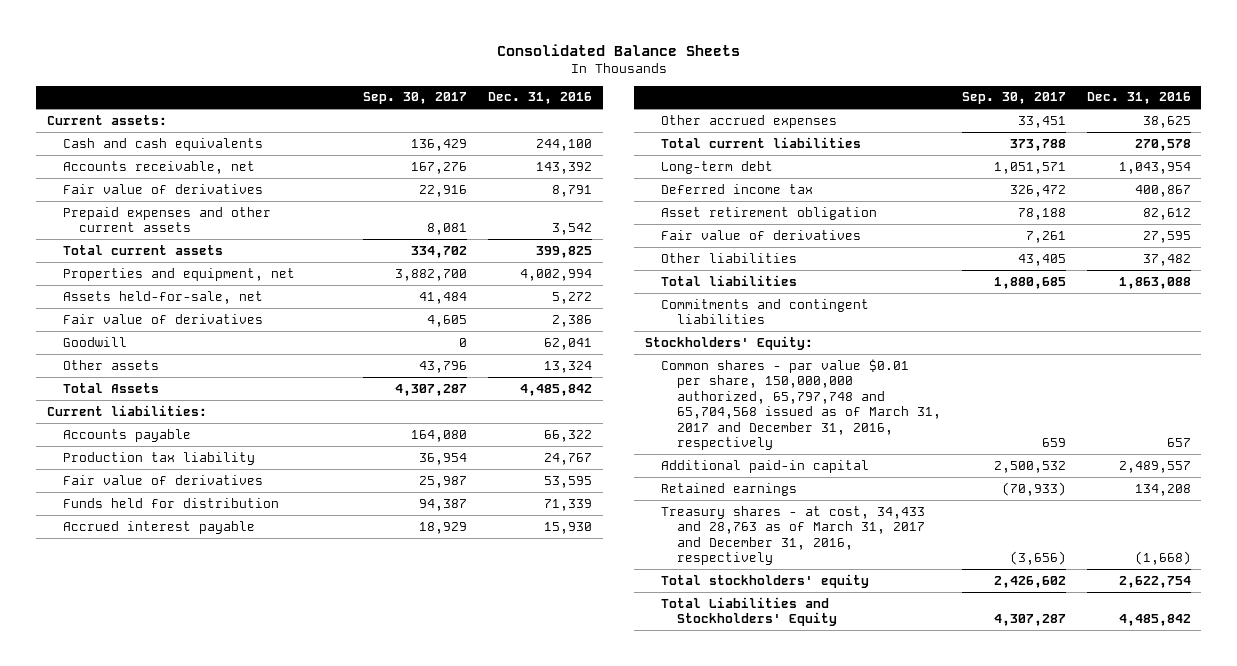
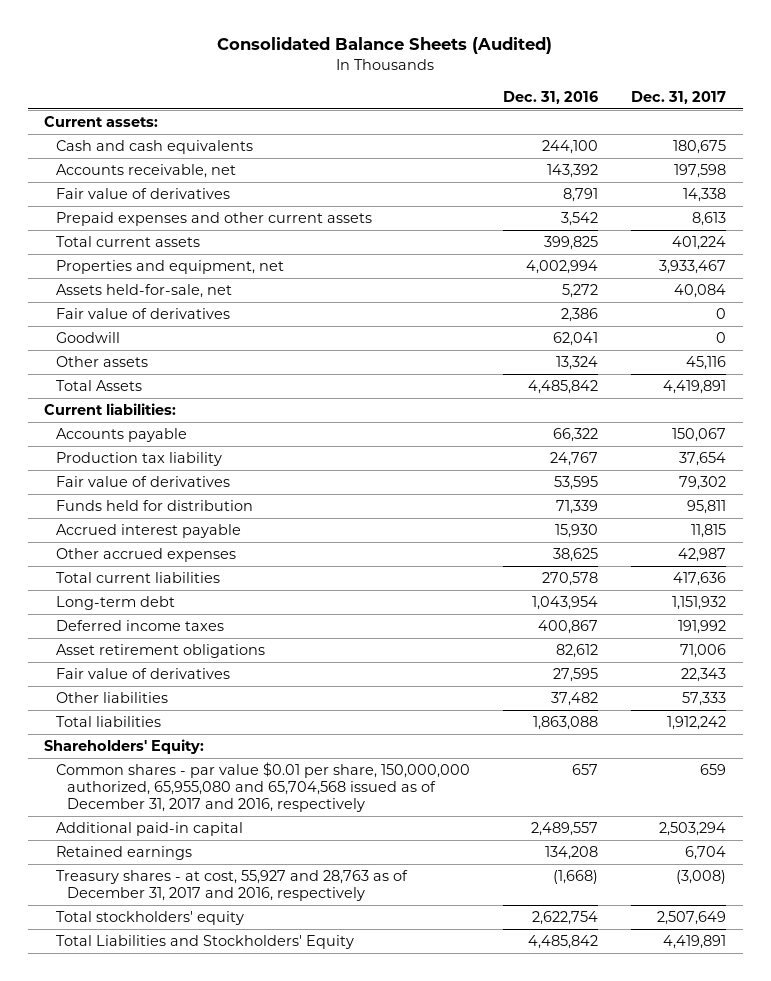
[496,43,740,56] Consolidated Balance Sheets -> [217,37,553,55] Consolidated Balance Sheets (Audited)
[363,92,468,105] Sep. 30, 2017 -> none
none -> [631,90,727,104] Dec. 31, 2017
[660,183,813,194] Deferred income tax -> [55,620,224,632] Deferred income taxes
[660,206,877,220] Asset retirement obligation -> [55,644,265,659] Asset retirement obligations
[660,298,869,325] Commitments and contingent liabilities -> none
[644,335,813,350] Stockholders' Equity: -> [44,739,205,755] Shareholders' Equity:
[660,358,941,451] Common shares - par value $0.01 per share, 150,000,000 authorized, 65,797,748 and 65,704,568 issued as of March 31, 2017 and December 31, 2016, respectively -> [55,762,470,812] Common shares - par value $0.01 per share, 150,000,000 authorized, 65,955,080 and 65,704,568 issued as of December 31, 2017 and 2016, respectively
[660,505,925,566] Treasury shares - at cost, 34,433 and 28,763 as of March 31, 2017 and December 31, 2016, respectively -> [55,870,408,902] Treasury shares - at cost, 55,927 and 28,763 as of December 31, 2017 and 2016, respectively

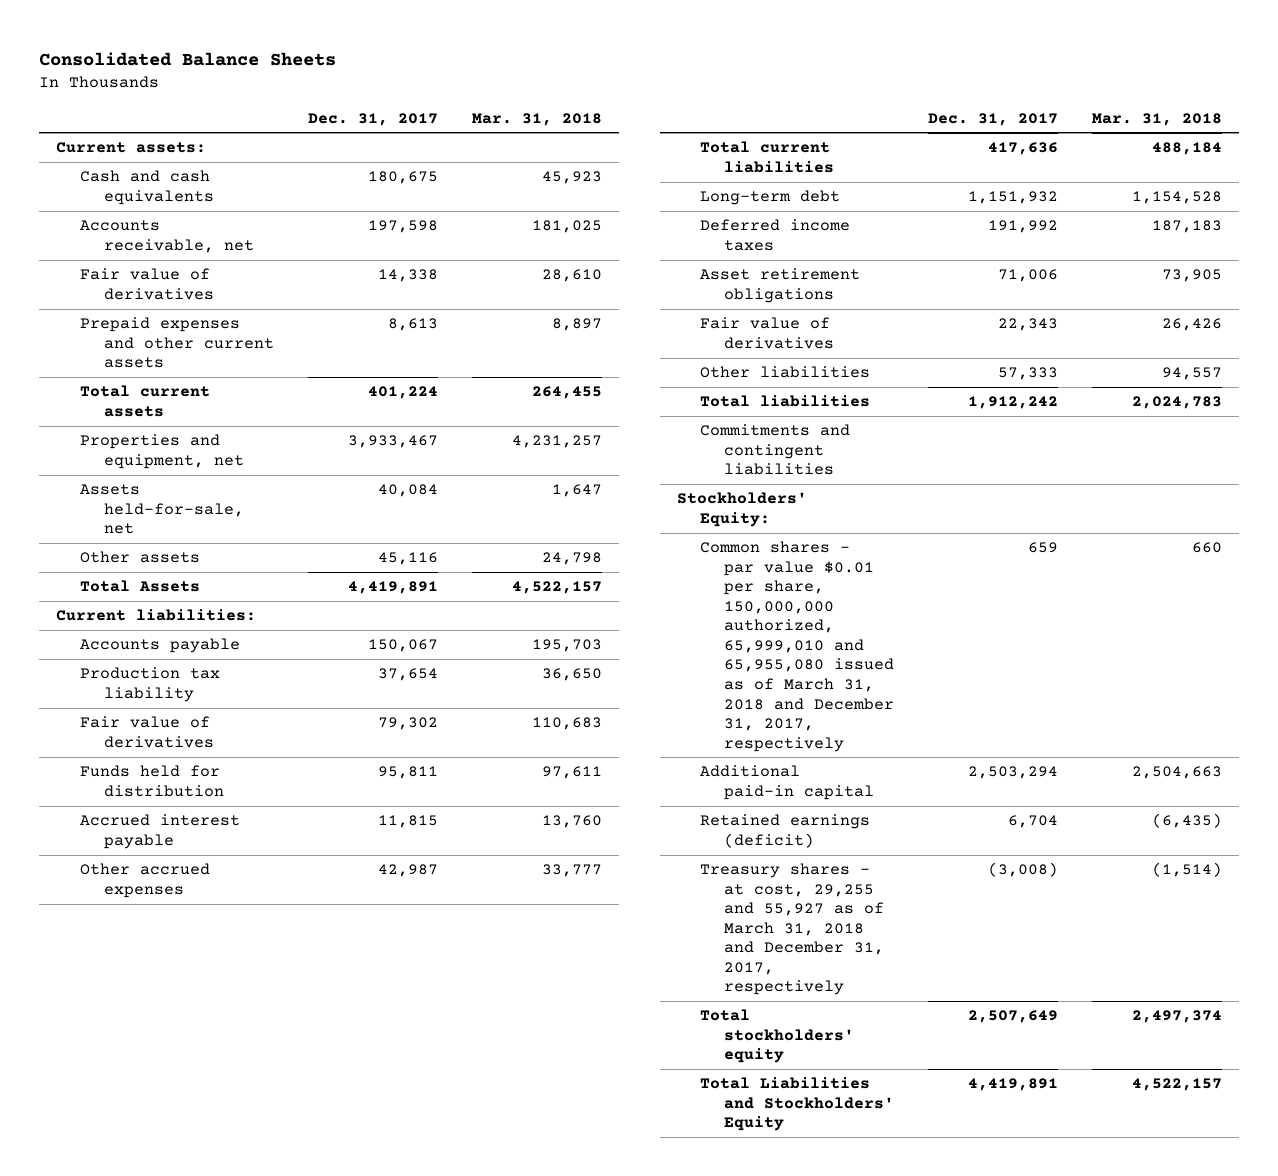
[217,37,553,55] Consolidated Balance Sheets (Audited) -> [39,51,337,66] Consolidated Balance Sheets
[503,90,599,104] Dec. 31, 2016 -> none
none -> [471,112,602,126] Mar. 31, 2018
[55,308,230,320] Fair value of derivatives -> none
[55,332,120,344] Goodwill -> none
none -> [700,424,851,476] Commitments and contingent liabilities
[44,739,205,755] Shareholders' Equity: -> [676,492,807,527] Stockholders' Equity:
[55,762,470,812] Common shares - par value $0.01 per share, 150,000,000 authorized, 65,955,080 and 65,704,568 issued as of December 31, 2017 and 2016, respectively -> [700,541,894,752] Common shares - par value $0.01 per share, 150,000,000 authorized, 65,999,010 and 65,955,080 issued as of March 31, 2018 and December 31, 2017, respectively
[55,846,192,861] Retained earnings -> [700,814,871,848] Retained earnings (deficit)
[55,870,408,902] Treasury shares - at cost, 55,927 and 28,763 as of December 31, 2017 and 2016, respectively -> [700,863,884,996] Treasury shares - at cost, 29,255 and 55,927 as of March 31, 2018 and December 31, 2017, respectively

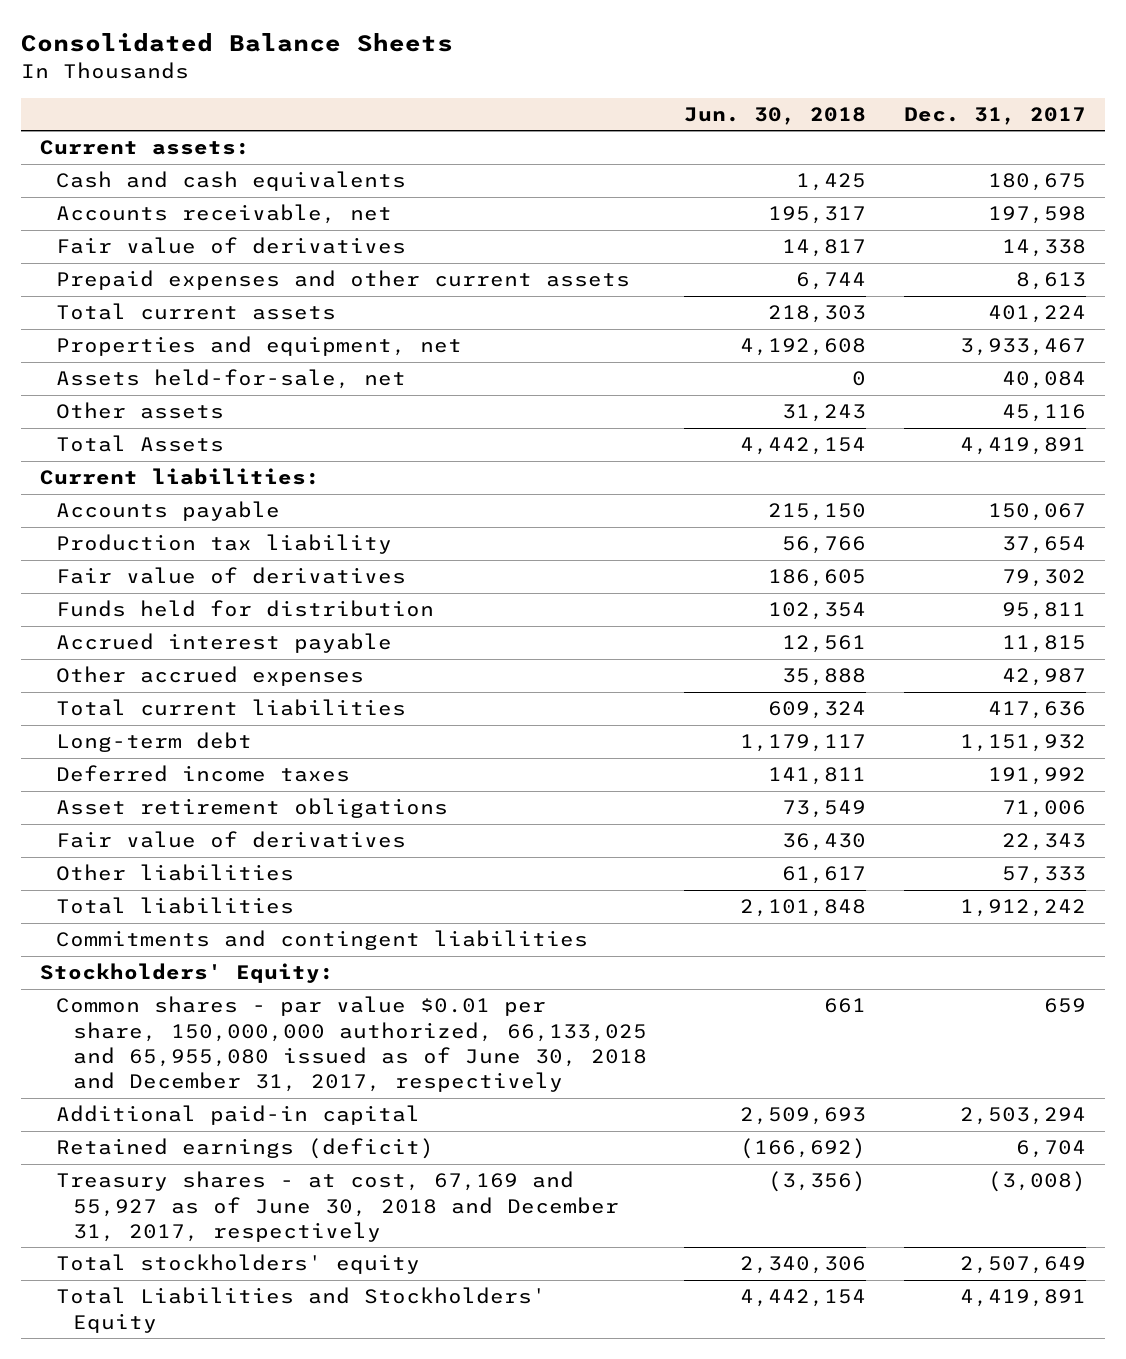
[471,112,602,126] Mar. 31, 2018 -> none
none -> [684,106,867,125] Jun. 30, 2018
[700,541,894,752] Common shares - par value $0.01 per share, 150,000,000 authorized, 65,999,010 and 65,955,080 issued as of March 31, 2018 and December 31, 2017, respectively -> [56,996,647,1093] Common shares - par value $0.01 per share, 150,000,000 authorized, 66,133,025 and 65,955,080 issued as of June 30, 2018 and December 31, 2017, respectively
[700,863,884,996] Treasury shares - at cost, 29,255 and 55,927 as of March 31, 2018 and December 31, 2017, respectively -> [56,1171,619,1242] Treasury shares - at cost, 67,169 and 55,927 as of June 30, 2018 and December 31, 2017, respectively

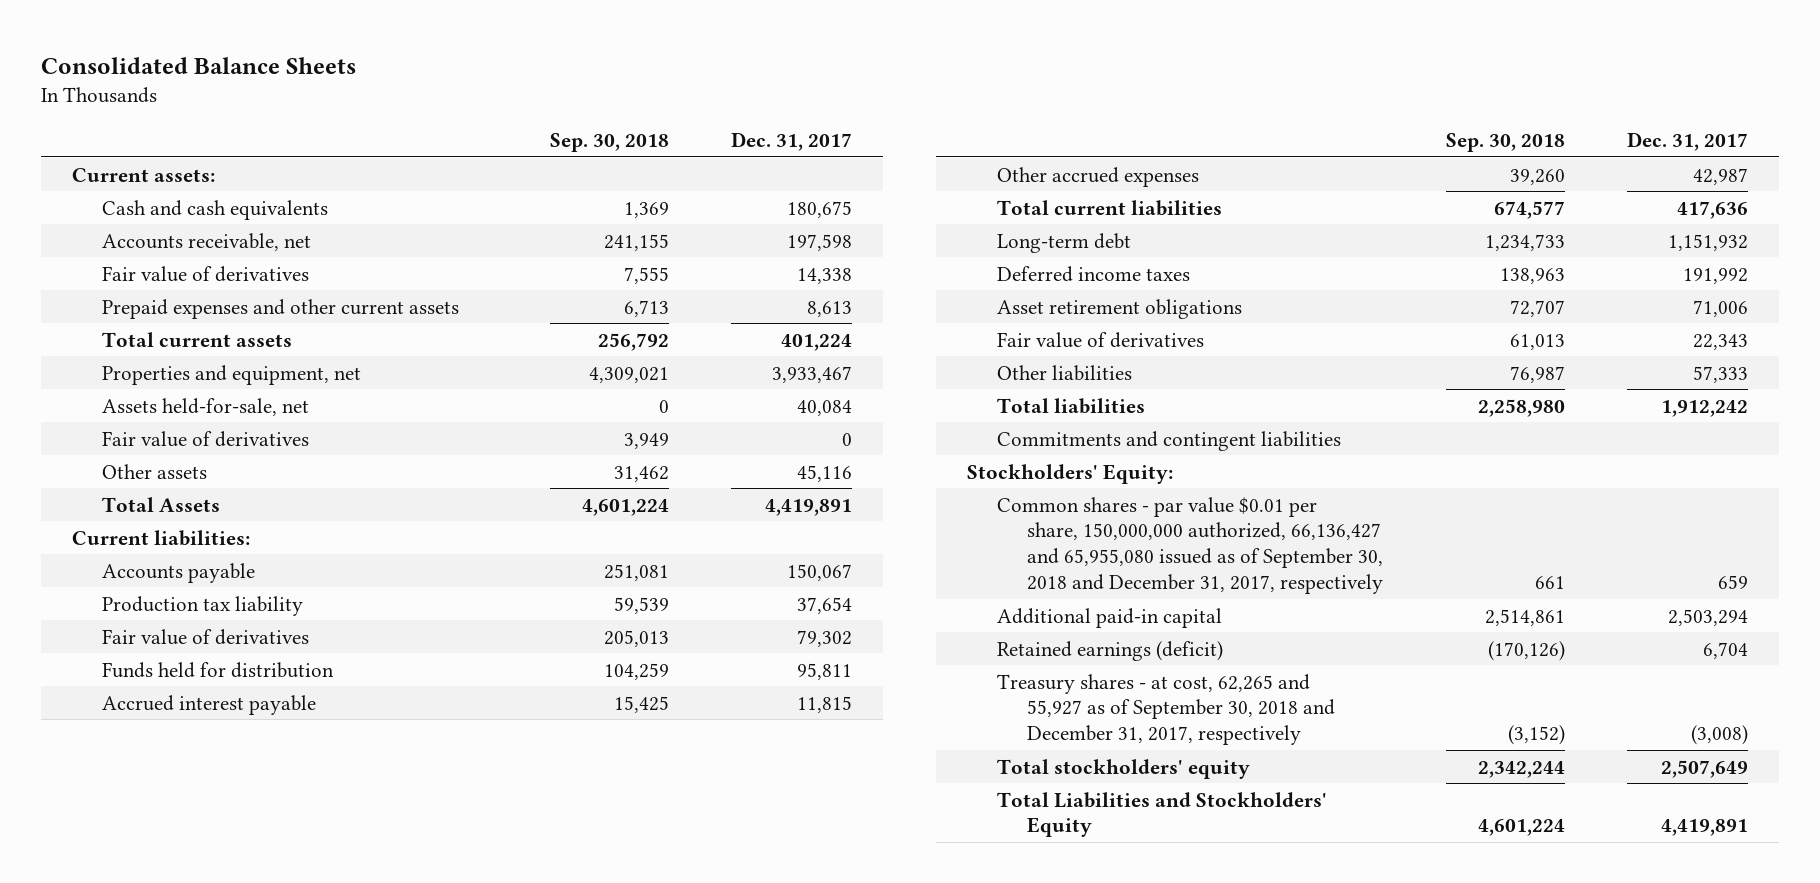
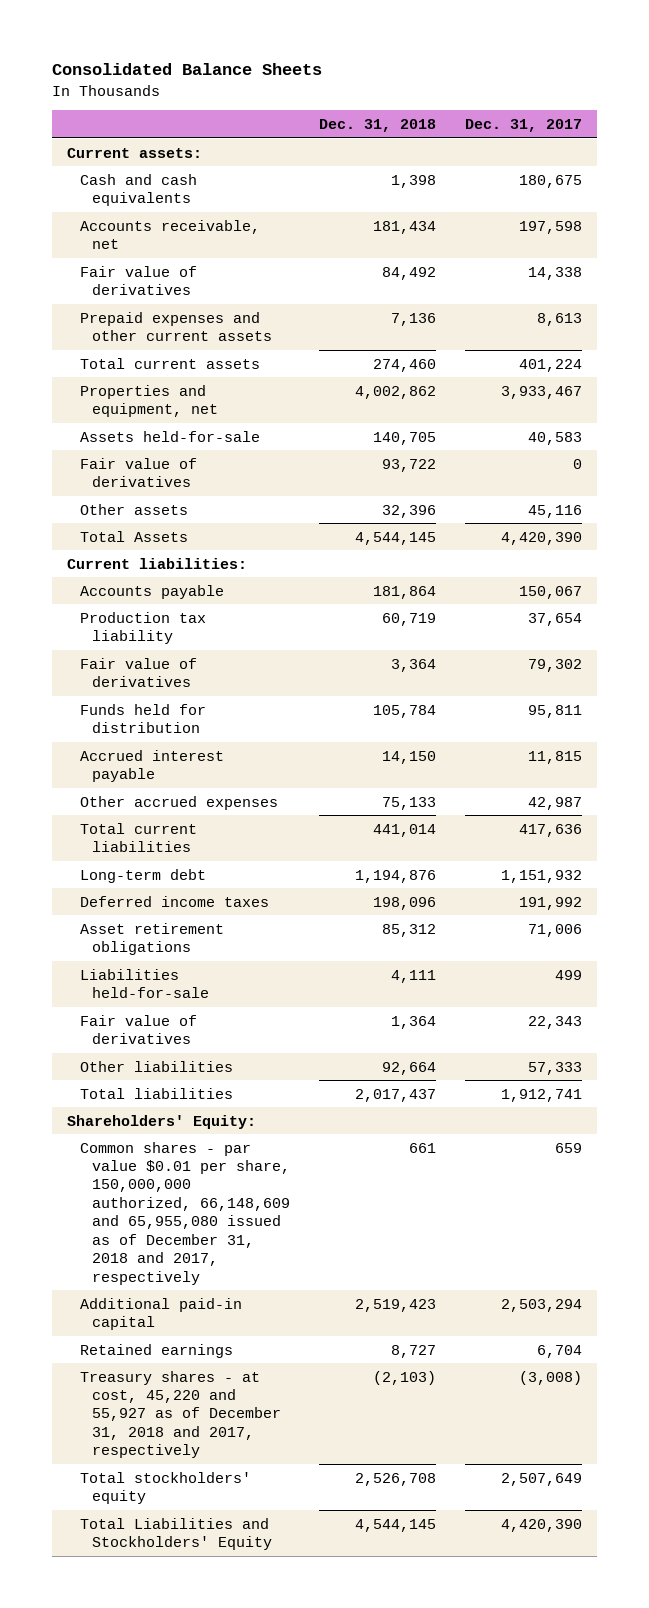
[550,133,670,153] Sep. 30, 2018 -> none
none -> [319,119,437,133] Dec. 31, 2018
[101,397,309,416] Assets held-for-sale, net -> [79,430,260,442] Assets held-for-sale
[797,399,853,416] 40,084 -> [528,431,583,445] 40,583
[765,498,853,516] 4,419,891 -> [501,531,583,545] 4,420,390
none -> [79,968,210,999] Liabilities held-for-sale
[997,430,1342,451] Commitments and contingent liabilities -> none
[1660,399,1748,417] 1,912,242 -> [501,1088,583,1102] 1,912,741
[967,463,1174,484] Stockholders' Equity: -> [66,1114,256,1129] Shareholders' Equity:
[997,496,1384,595] Common shares - par value $0.01 per share, 150,000,000 authorized, 66,136,427 and 65,955,080 issued as of September 30, 2018 and December 31, 2017, respectively -> [79,1141,291,1285] Common shares - par value $0.01 per share, 150,000,000 authorized, 66,148,609 and 65,955,080 issued as of December 31, 2018 and 2017, respectively
[997,640,1224,661] Retained earnings (deficit) -> [79,1343,233,1358] Retained earnings
[997,673,1336,746] Treasury shares - at cost, 62,265 and 55,927 as of September 30, 2018 and December 31, 2017, respectively -> [79,1370,282,1459] Treasury shares - at cost, 45,220 and 55,927 as of December 31, 2018 and 2017, respectively
[1660,819,1748,837] 4,419,891 -> [501,1518,583,1532] 4,420,390

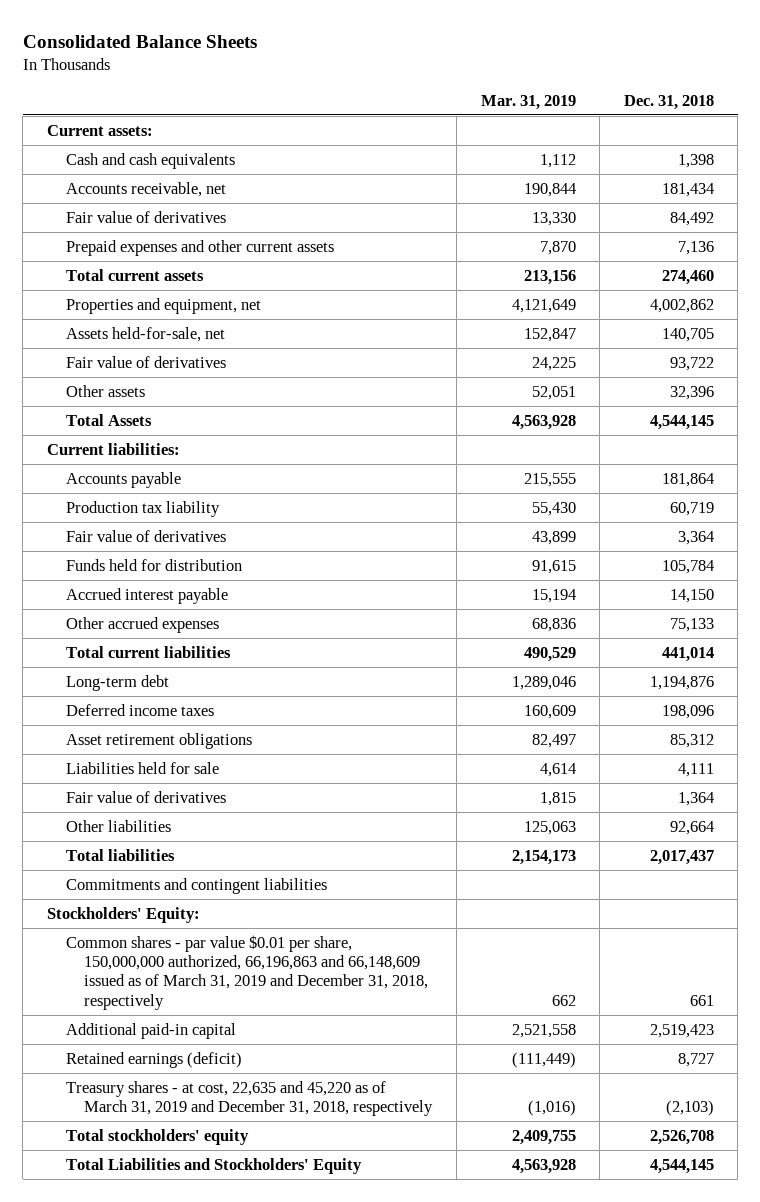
[465,119,583,133] Dec. 31, 2017 -> none
none -> [480,95,576,111] Mar. 31, 2019
[79,430,260,442] Assets held-for-sale -> [65,326,225,342] Assets held-for-sale, net
[79,968,210,999] Liabilities held-for-sale -> [65,761,219,774] Liabilities held for sale
none -> [65,877,327,894] Commitments and contingent liabilities
[66,1114,256,1129] Shareholders' Equity: -> [46,906,200,923] Stockholders' Equity:
[79,1141,291,1285] Common shares - par value $0.01 per share, 150,000,000 authorized, 66,148,609 and 65,955,080 issued as of December 31, 2018 and 2017, respectively -> [65,934,429,1010] Common shares - par value $0.01 per share, 150,000,000 authorized, 66,196,863 and 66,148,609 issued as of March 31, 2019 and December 31, 2018, respectively
[79,1343,233,1358] Retained earnings -> [65,1051,242,1068] Retained earnings (deficit)
[79,1370,282,1459] Treasury shares - at cost, 45,220 and 55,927 as of December 31, 2018 and 2017, respectively -> [65,1080,434,1116] Treasury shares - at cost, 22,635 and 45,220 as of March 31, 2019 and December 31, 2018, respectively

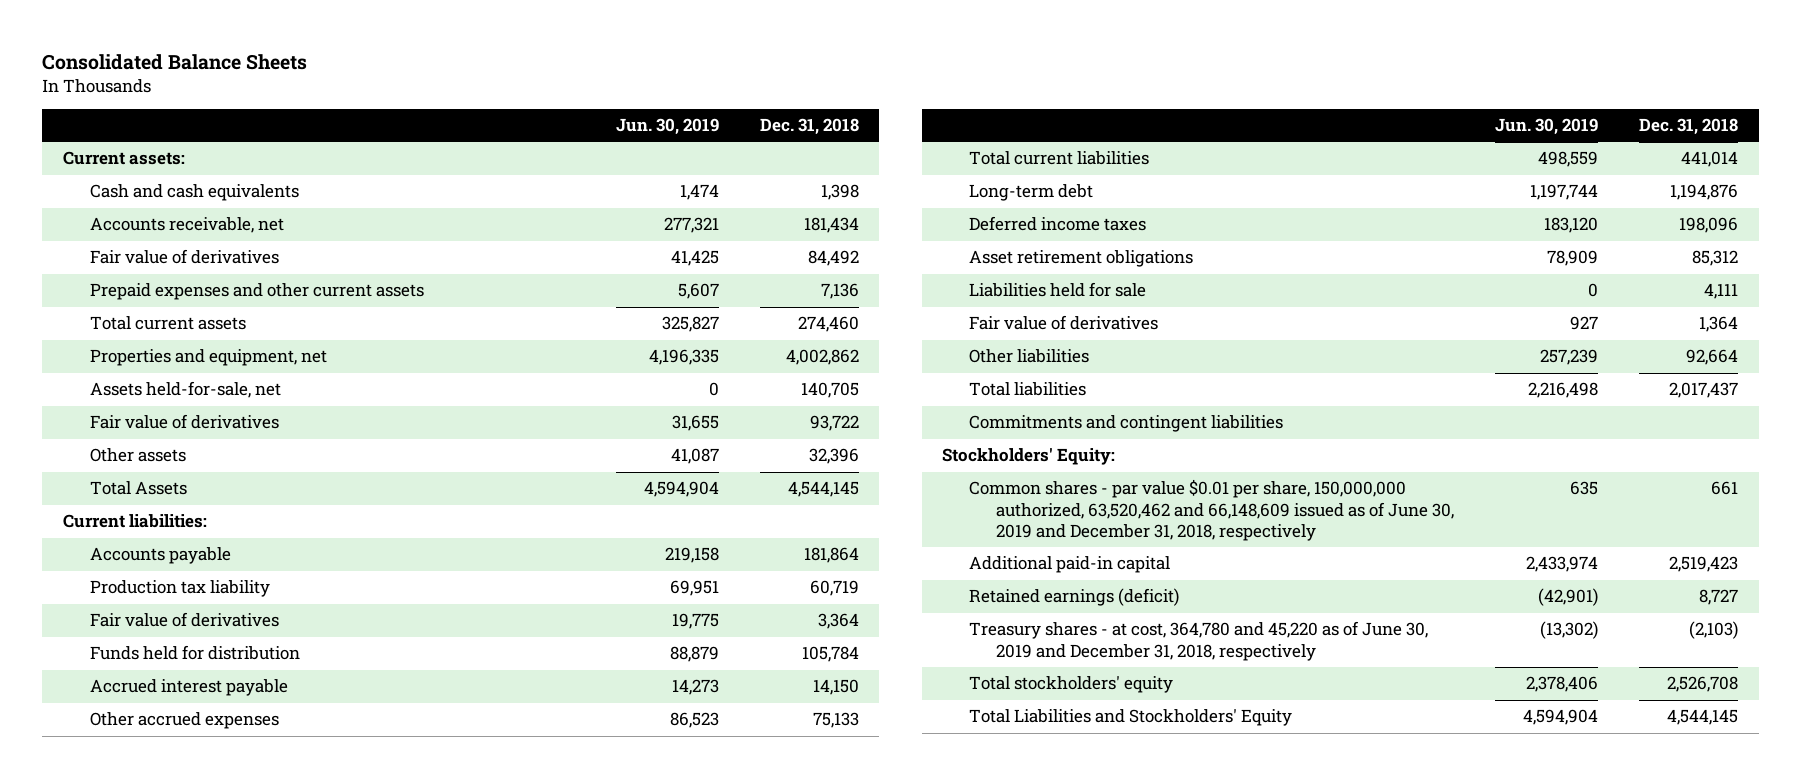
[480,95,576,111] Mar. 31, 2019 -> none
none -> [615,118,719,136] Jun. 30, 2019
[65,934,429,1010] Common shares - par value $0.01 per share, 150,000,000 authorized, 66,196,863 and 66,148,609 issued as of March 31, 2019 and December 31, 2018, respectively -> [969,479,1455,541] Common shares - par value $0.01 per share, 150,000,000 authorized, 63,520,462 and 66,148,609 issued as of June 30, 2019 and December 31, 2018, respectively
[65,1080,434,1116] Treasury shares - at cost, 22,635 and 45,220 as of March 31, 2019 and December 31, 2018, respectively -> [969,621,1429,661] Treasury shares - at cost, 364,780 and 45,220 as of June 30, 2019 and December 31, 2018, respectively

